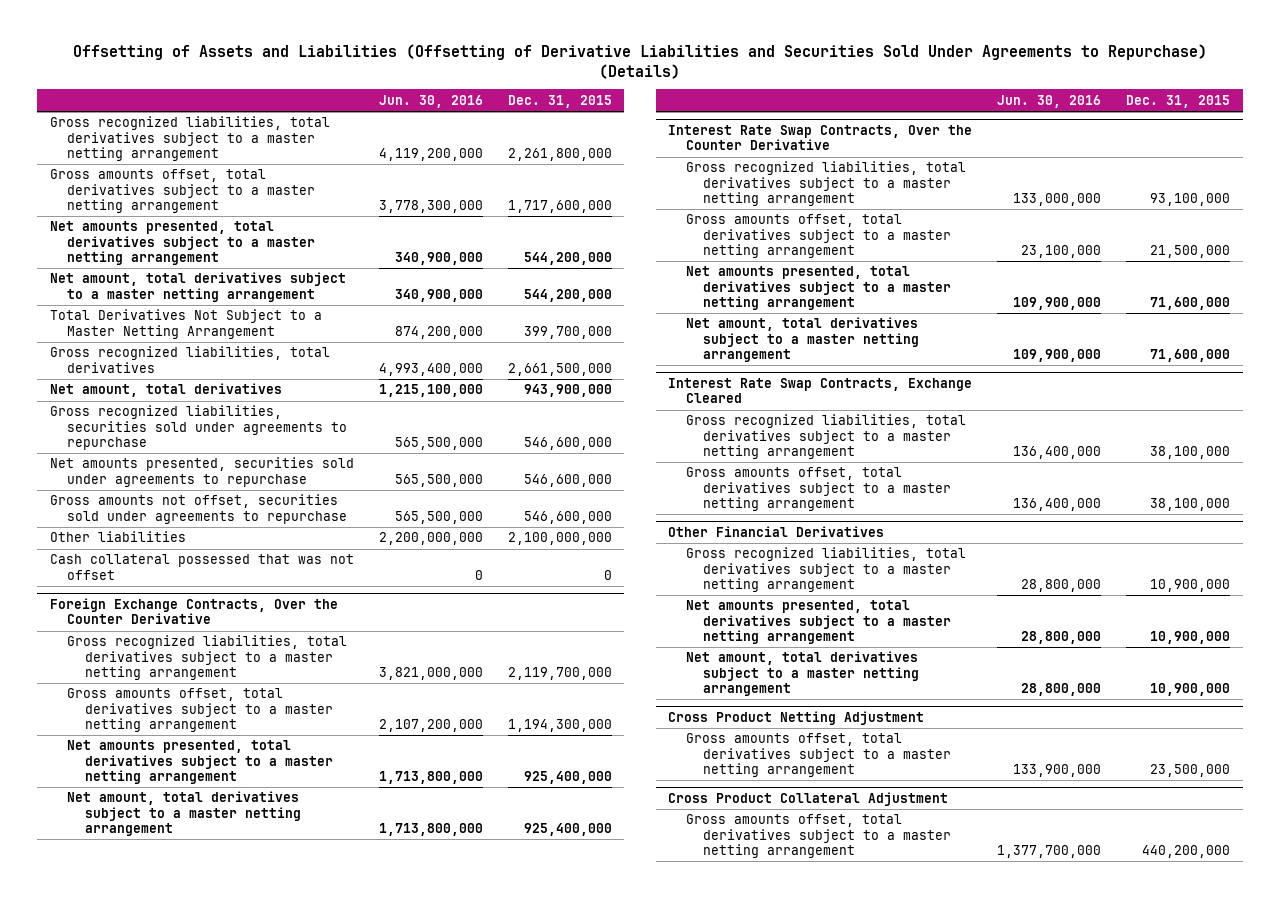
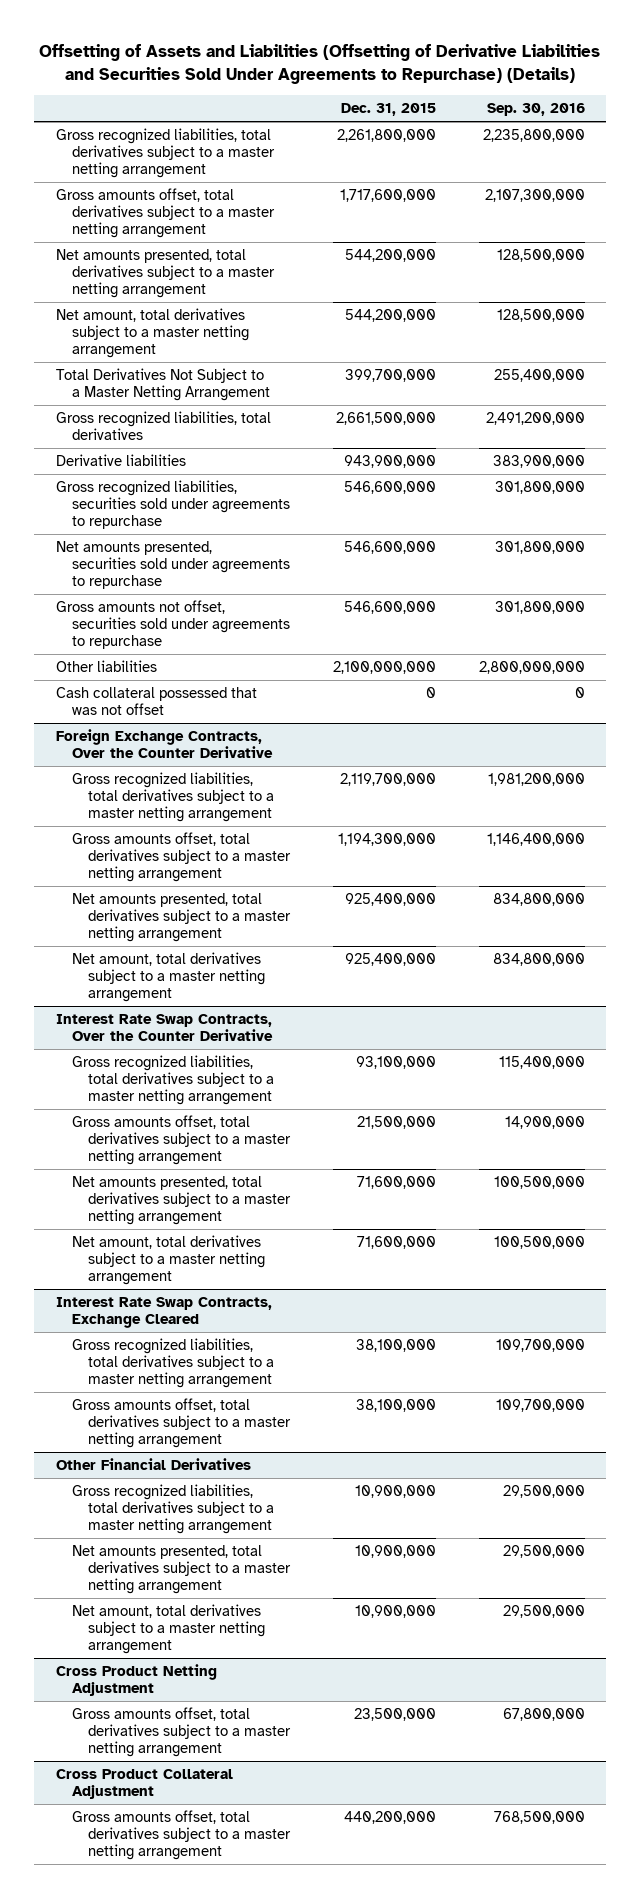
[378,94,483,108] Jun. 30, 2016 -> none
none -> [486,103,585,117] Sep. 30, 2016
[49,383,282,398] Net amount, total derivatives -> [55,454,186,467] Derivative liabilities

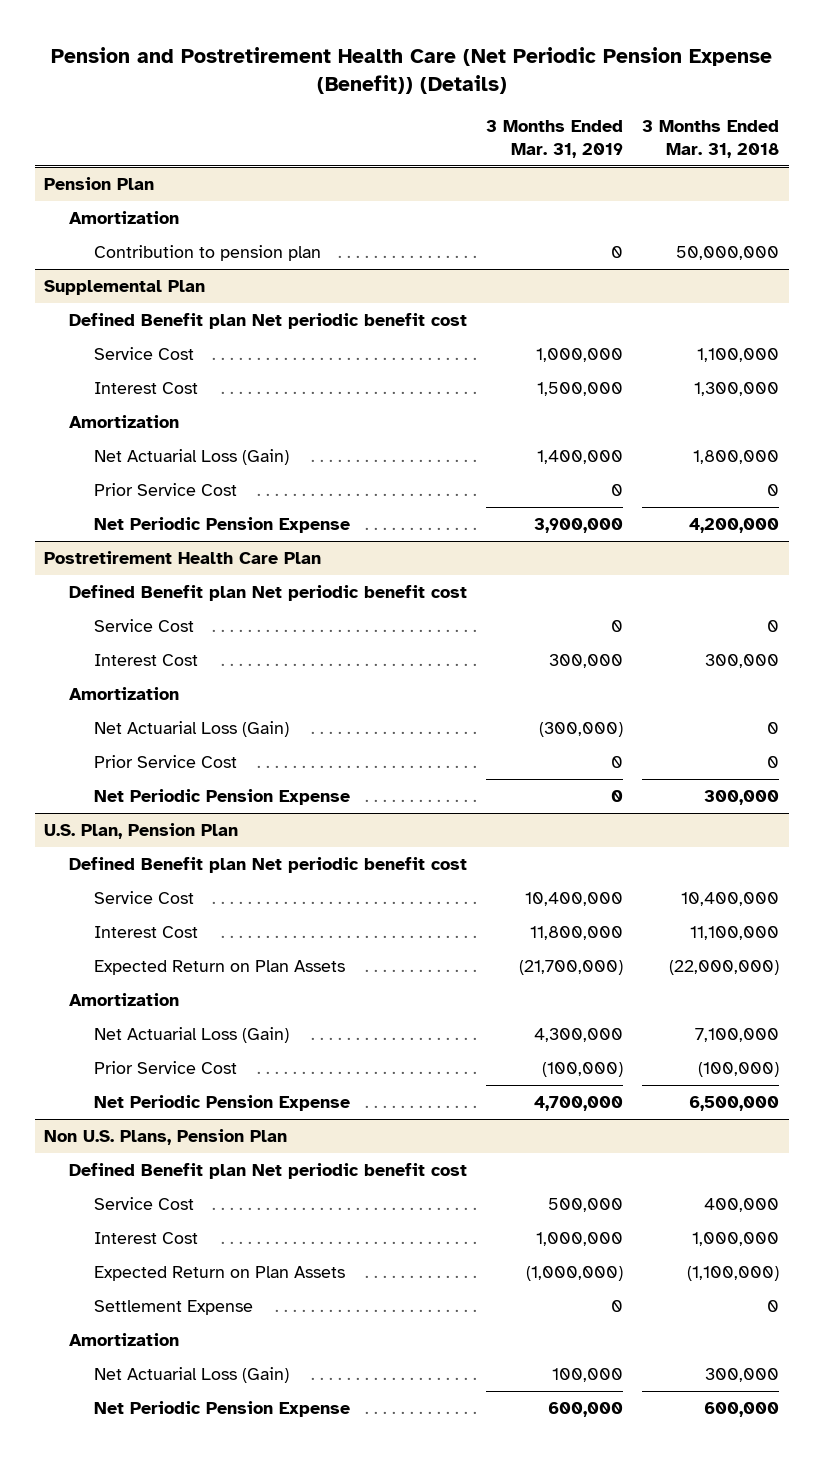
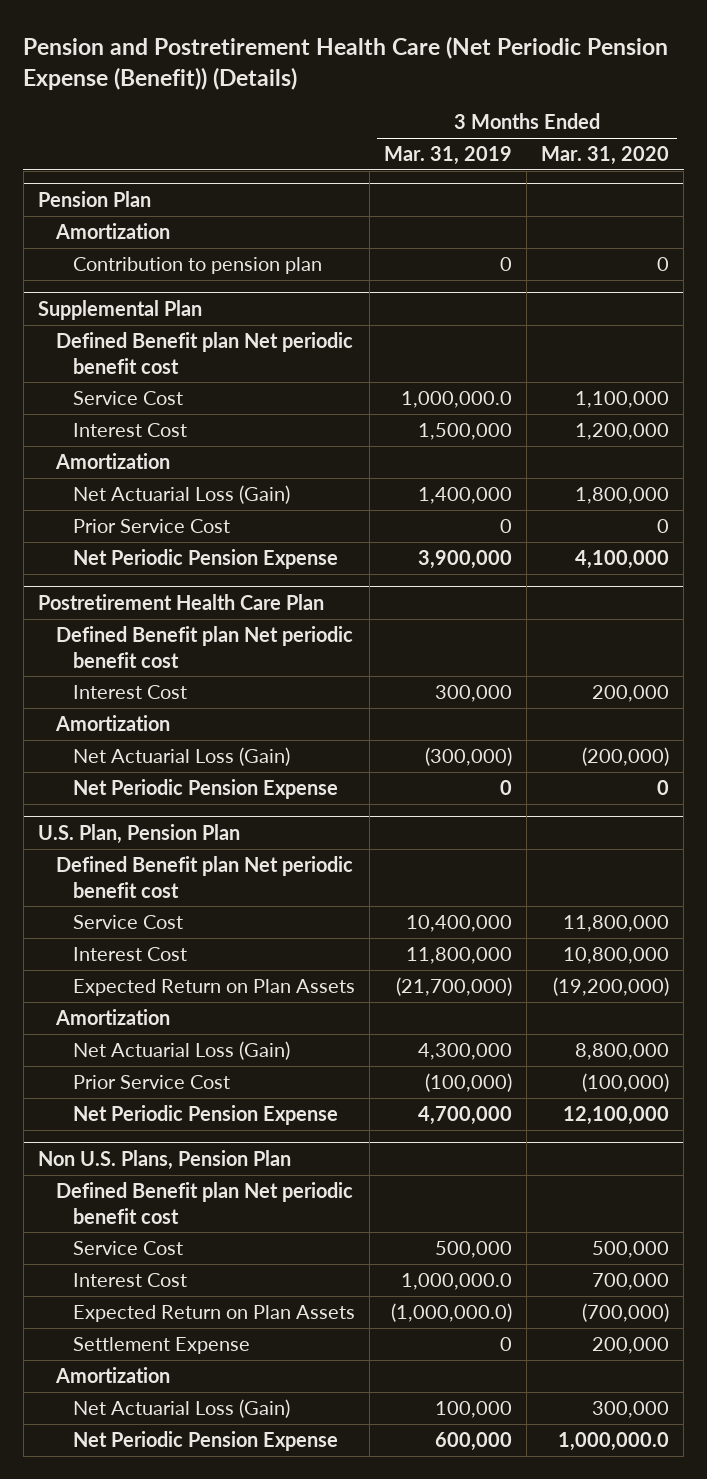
[642,120,780,158] 3 Months Ended Mar. 31, 2018 -> none
none -> [541,146,670,166] Mar. 31, 2020
[536,348,624,363] 1,000,000 -> [401,391,513,409] 1,000,000.0
[93,619,194,633] Service Cost -> none
[93,755,237,769] Prior Service Cost -> none
[536,1232,624,1247] 1,000,000 -> [401,1273,513,1291] 1,000,000.0
[526,1266,624,1282] (1,000,000) -> [391,1303,513,1323] (1,000,000.0)

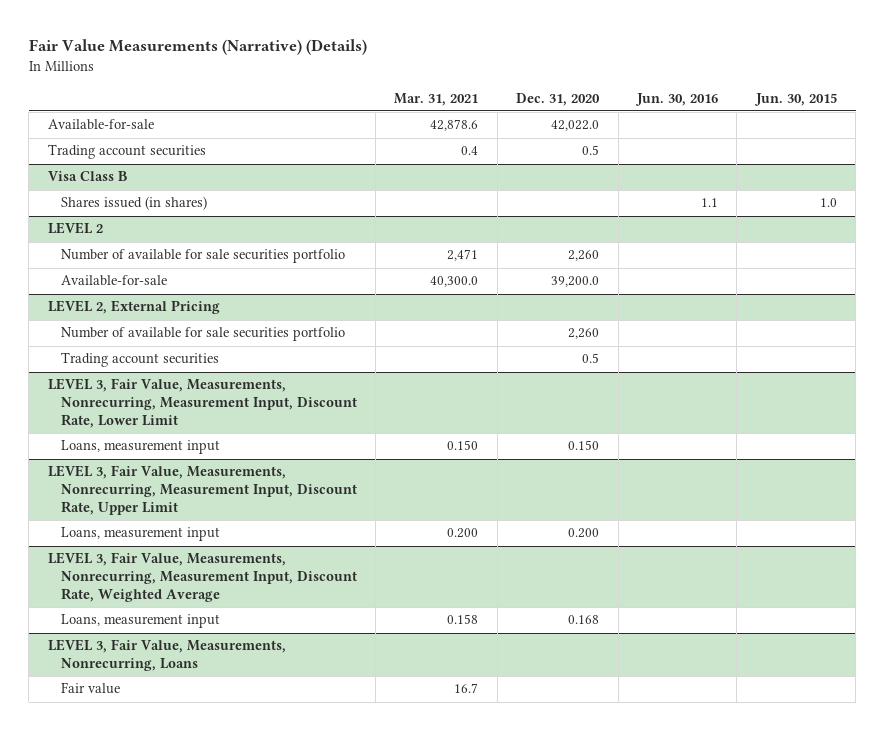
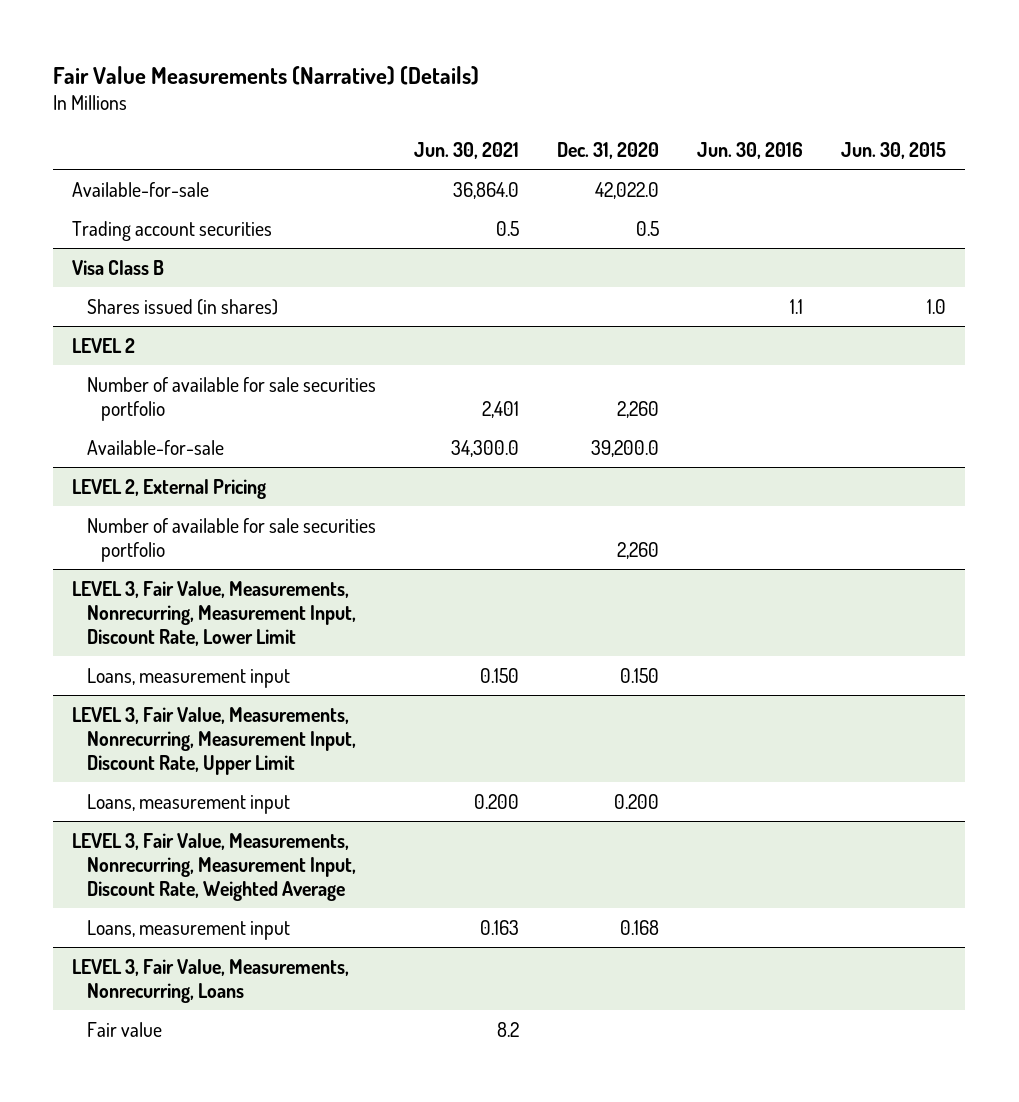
[394,92,479,106] Mar. 31, 2021 -> none
none -> [413,141,519,159] Jun. 30, 2021
[60,352,219,368] Trading account securities -> none

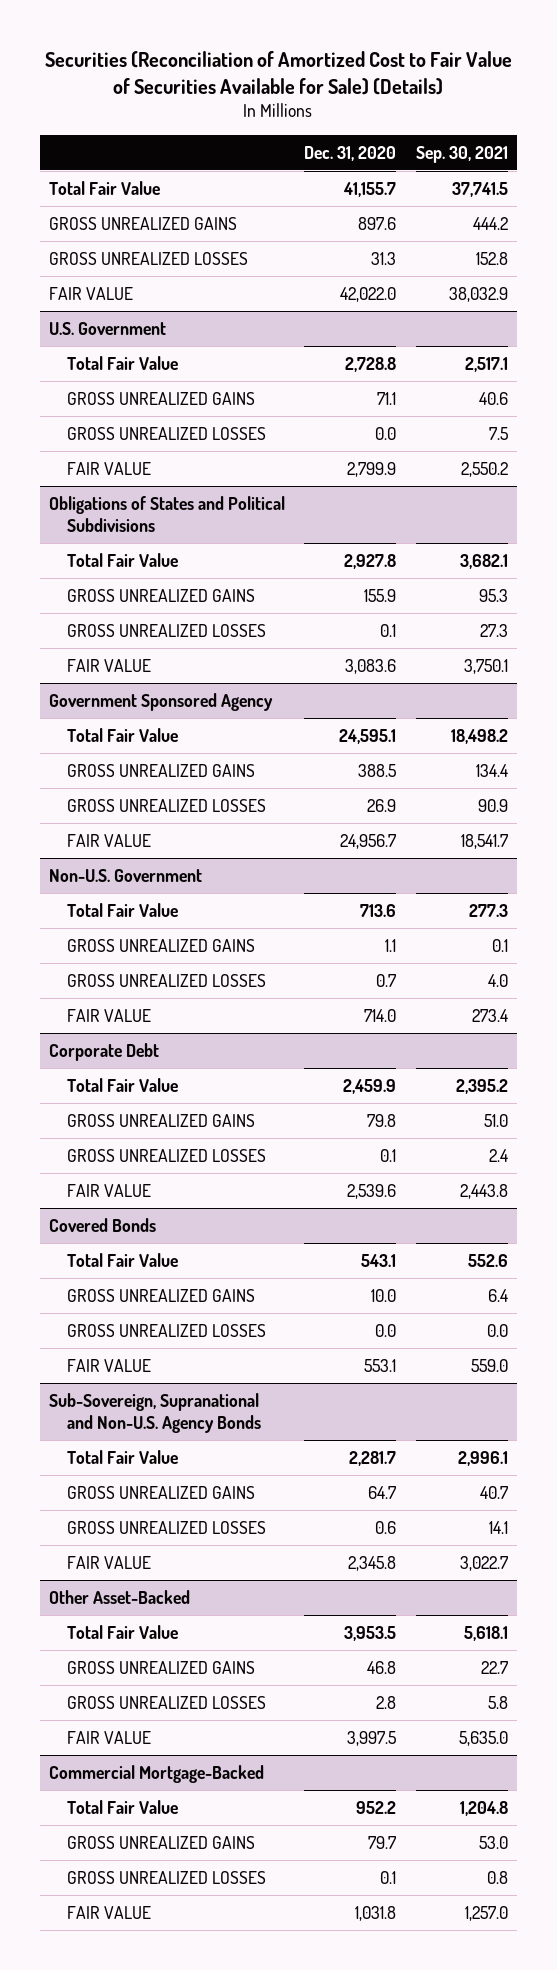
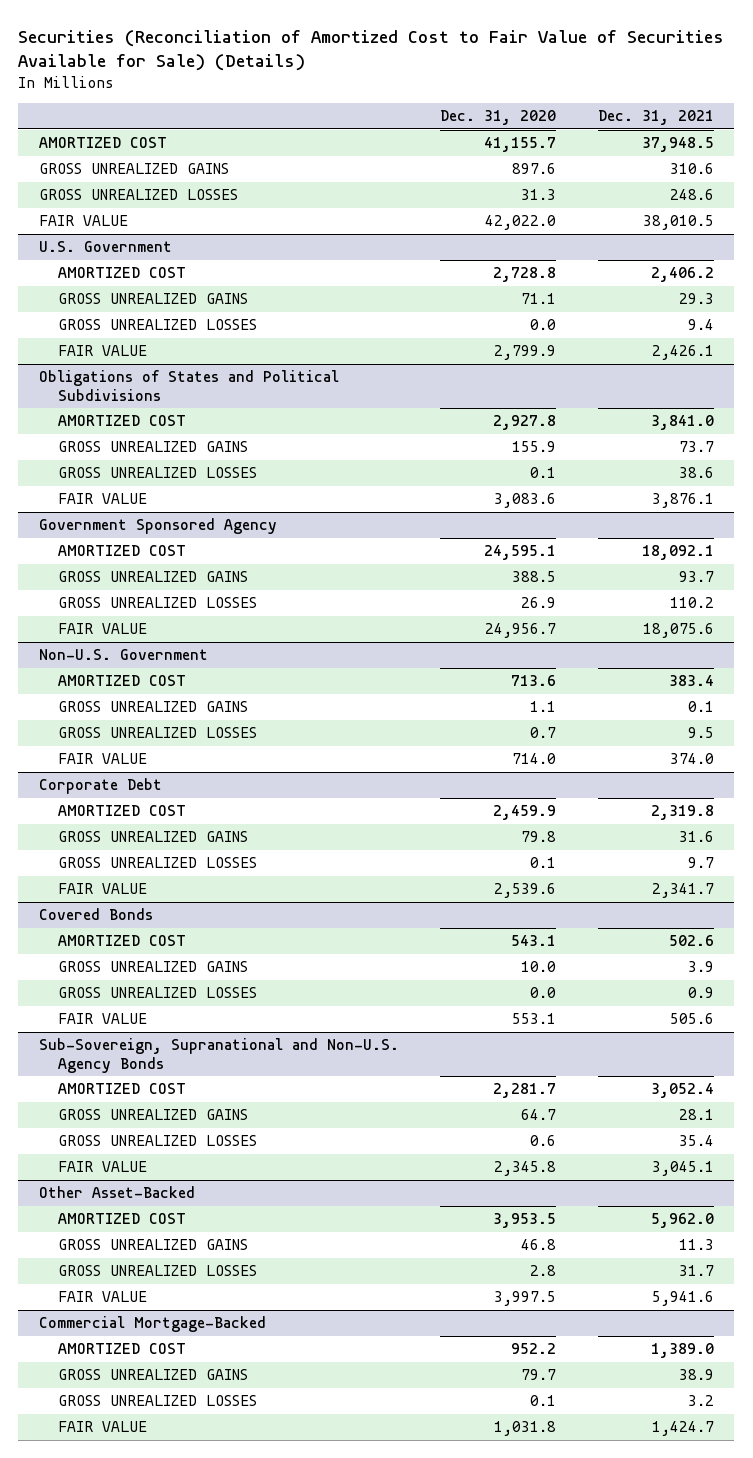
[415,145,508,163] Sep. 30, 2021 -> none
none -> [597,110,714,126] Dec. 31, 2021
[49,180,161,195] Total Fair Value -> [39,137,168,149] AMORTIZED COST
[66,355,178,370] Total Fair Value -> [58,267,187,279] AMORTIZED COST
[66,552,178,567] Total Fair Value -> [58,415,187,427] AMORTIZED COST
[66,727,178,742] Total Fair Value -> [58,545,187,557] AMORTIZED COST
[66,902,178,917] Total Fair Value -> [58,675,187,687] AMORTIZED COST
[66,1077,178,1092] Total Fair Value -> [58,805,187,817] AMORTIZED COST
[66,1252,178,1267] Total Fair Value -> [58,935,187,947] AMORTIZED COST
[66,1449,178,1464] Total Fair Value -> [58,1083,187,1095] AMORTIZED COST
[66,1624,178,1639] Total Fair Value -> [58,1213,187,1225] AMORTIZED COST
[66,1799,178,1814] Total Fair Value -> [58,1343,187,1355] AMORTIZED COST

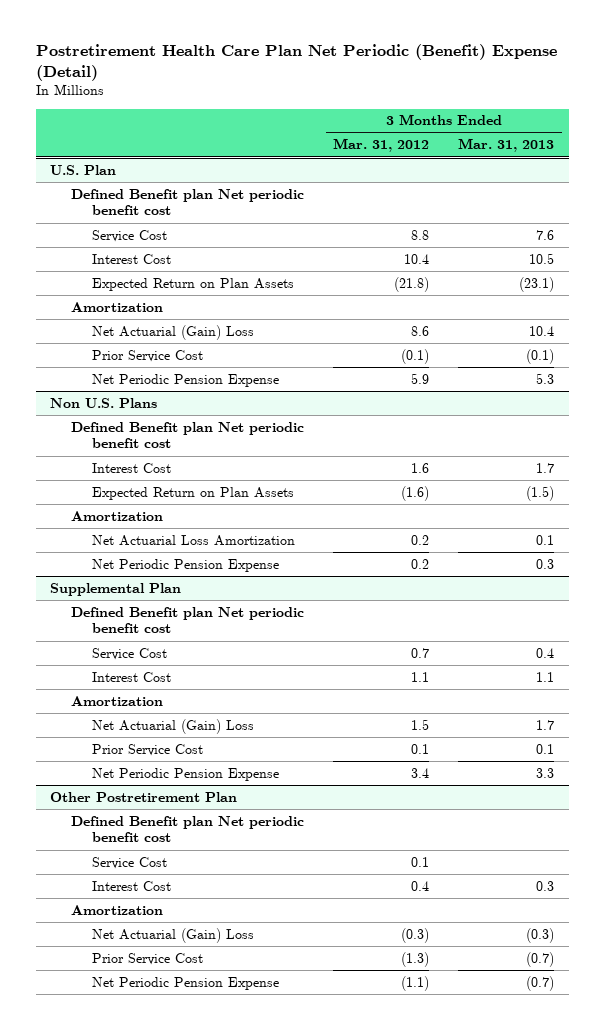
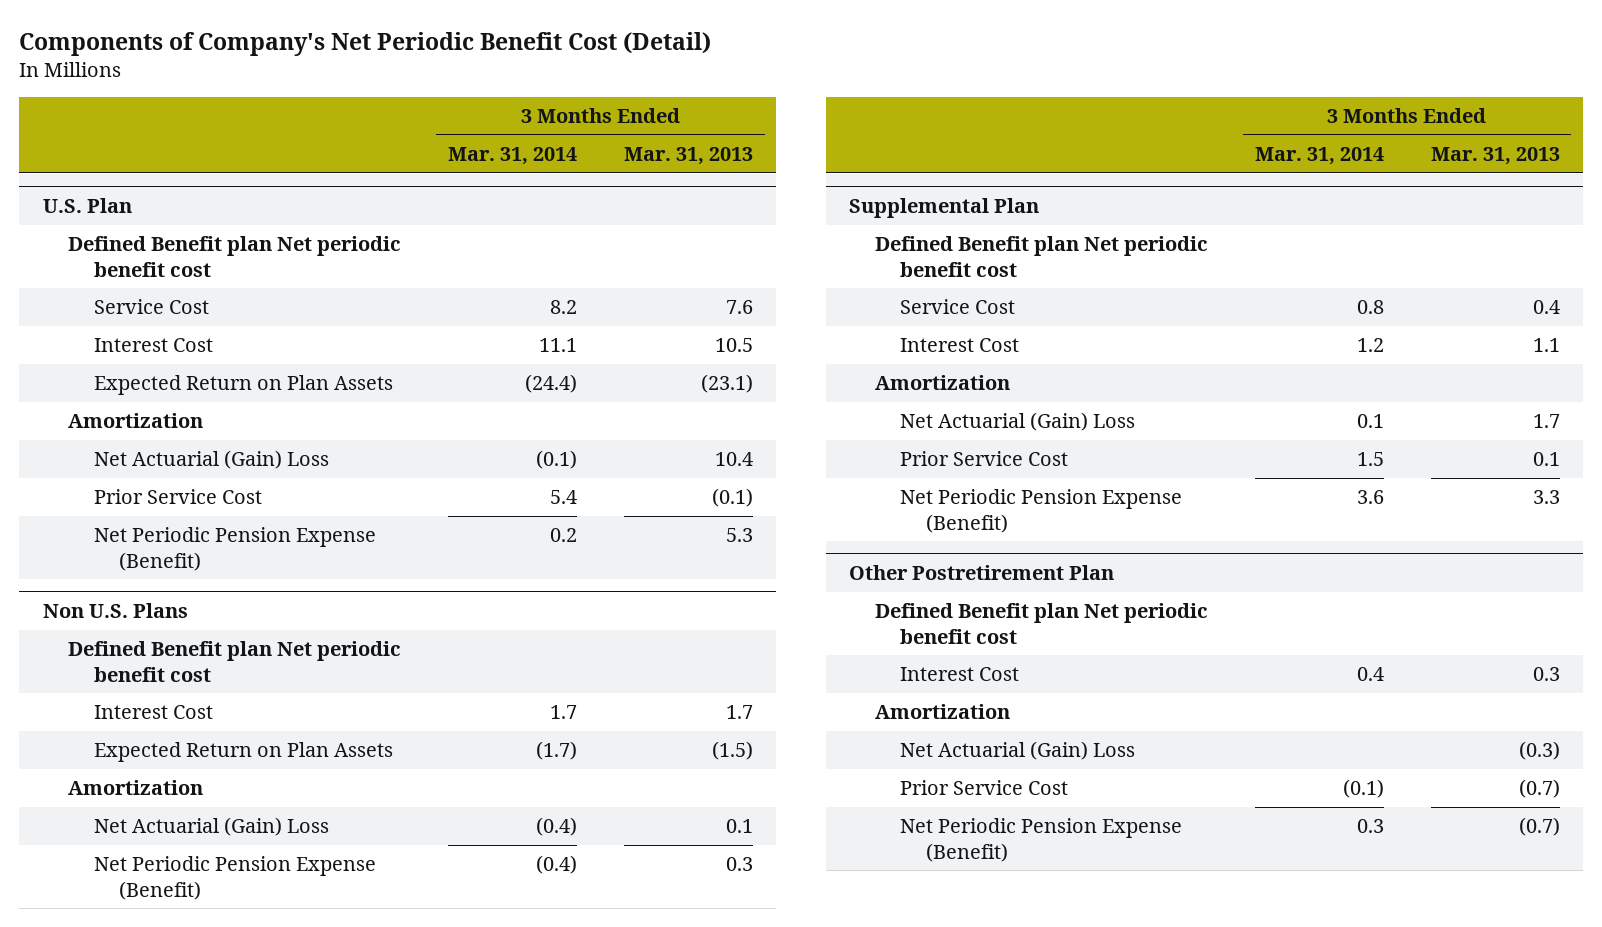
[35,44,557,82] Postretirement Health Care Plan Net Periodic (Benefit) Expense (Detail) -> [19,32,712,57] Components of Company's Net Periodic Benefit Cost (Detail)
[333,138,430,153] Mar. 31, 2012 -> none
none -> [448,146,578,165] Mar. 31, 2014
[92,373,280,387] Net Periodic Pension Expense -> [93,527,376,571] Net Periodic Pension Expense (Benefit)
[92,534,296,546] Net Actuarial Loss Amortization -> [93,817,329,837] Net Actuarial (Gain) Loss
[92,558,280,572] Net Periodic Pension Expense -> [93,856,376,900] Net Periodic Pension Expense (Benefit)
[92,767,280,781] Net Periodic Pension Expense -> [900,489,1183,533] Net Periodic Pension Expense (Benefit)
[92,856,168,869] Service Cost -> none
[92,976,280,990] Net Periodic Pension Expense -> [900,818,1183,862] Net Periodic Pension Expense (Benefit)

